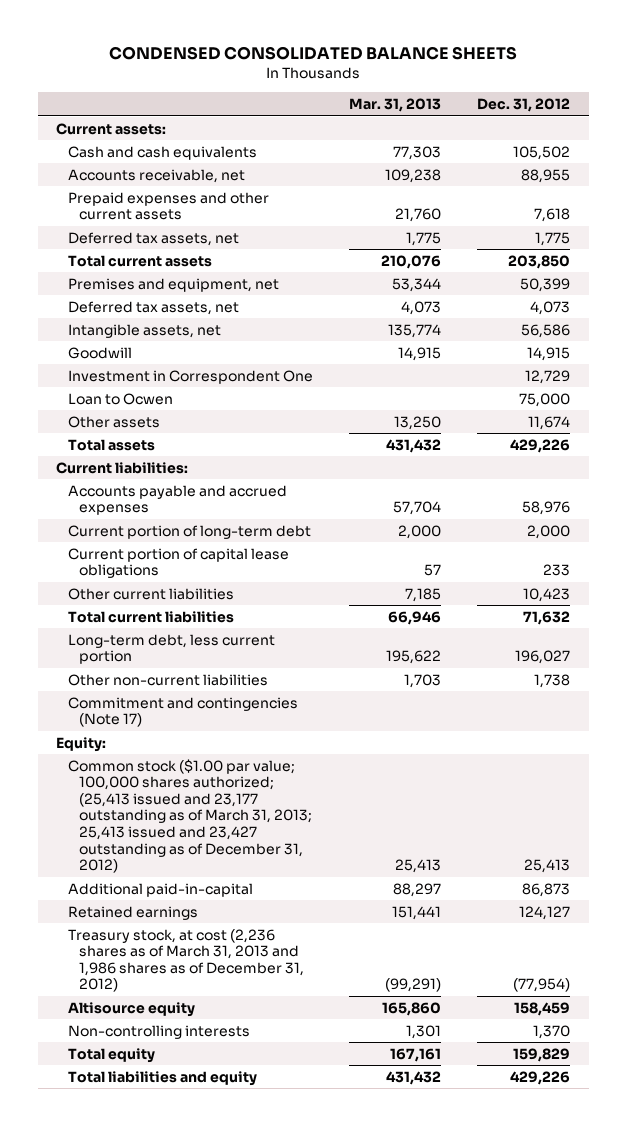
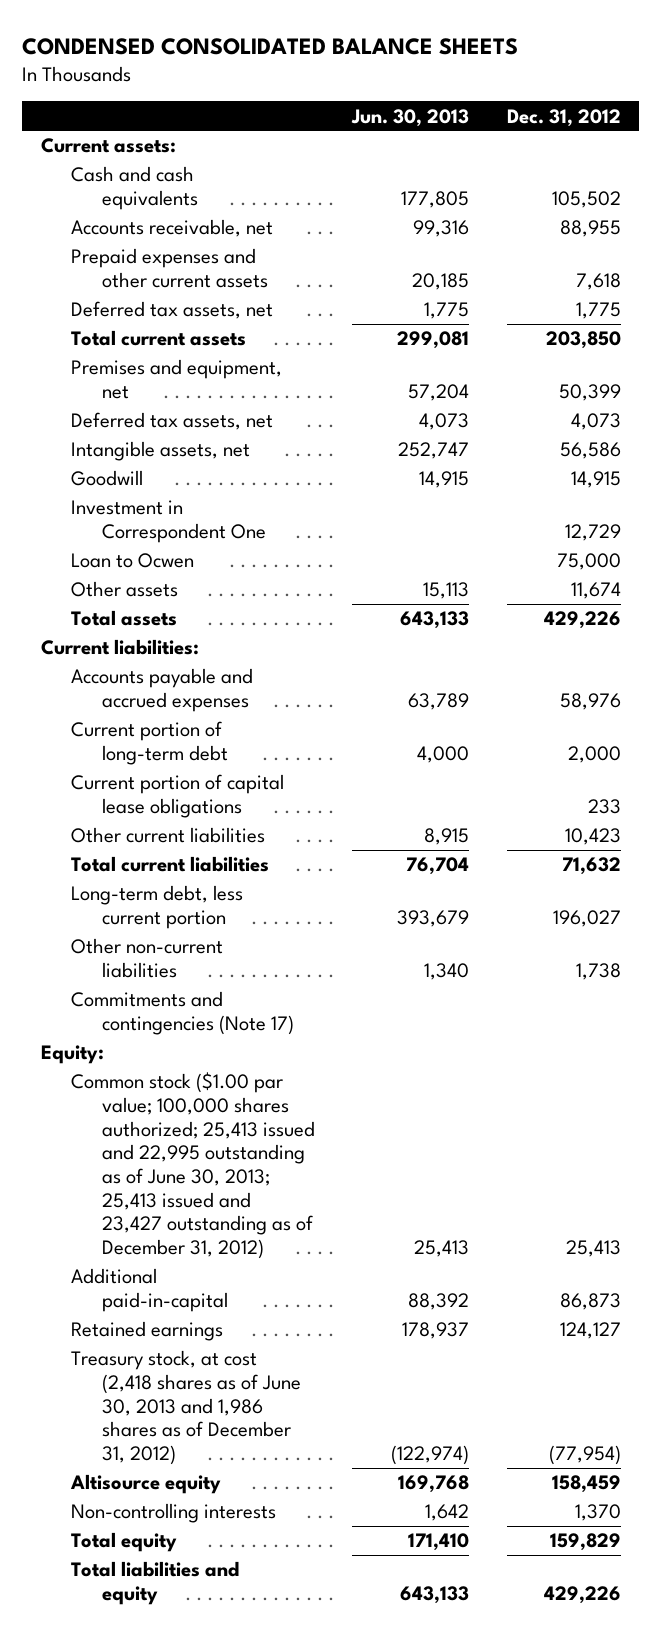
[348,98,441,113] Mar. 31, 2013 -> none
none -> [351,108,470,127] Jun. 30, 2013
[67,696,298,728] Commitment and contingencies (Note 17) -> [71,991,294,1035] Commitments and contingencies (Note 17)
[67,758,313,874] Common stock ($1.00 par value; 100,000 shares authorized; (25,413 issued and 23,177 outstanding as of March 31, 2013; 25,413 issued and 23,427 outstanding as of December 31, 2012) -> [71,1072,315,1260] Common stock ($1.00 par value; 100,000 shares authorized; 25,413 issued and 22,995 outstanding as of June 30, 2013; 25,413 issued and 23,427 outstanding as of December 31, 2012)
[67,928,305,993] Treasury stock, at cost (2,236 shares as of March 31, 2013 and 1,986 shares as of December 31, 2012) -> [71,1350,301,1465] Treasury stock, at cost (2,418 shares as of June 30, 2013 and 1,986 shares as of December 31, 2012)

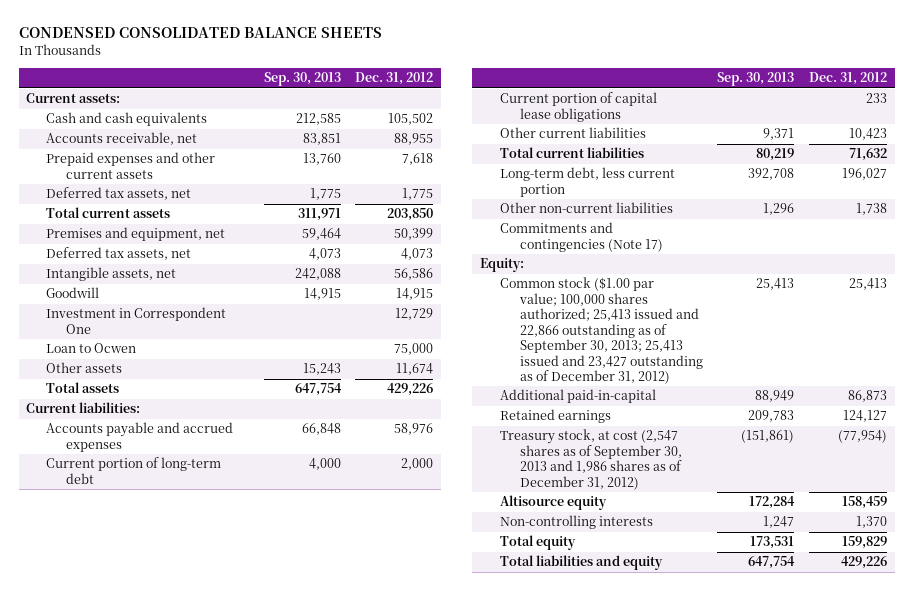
[351,108,470,127] Jun. 30, 2013 -> none
none -> [263,72,341,87] Sep. 30, 2013
[71,1072,315,1260] Common stock ($1.00 par value; 100,000 shares authorized; 25,413 issued and 22,995 outstanding as of June 30, 2013; 25,413 issued and 23,427 outstanding as of December 31, 2012) -> [499,277,703,385] Common stock ($1.00 par value; 100,000 shares authorized; 25,413 issued and 22,866 outstanding as of September 30, 2013; 25,413 issued and 23,427 outstanding as of December 31, 2012)
[71,1350,301,1465] Treasury stock, at cost (2,418 shares as of June 30, 2013 and 1,986 shares as of December 31, 2012) -> [499,429,682,490] Treasury stock, at cost (2,547 shares as of September 30, 2013 and 1,986 shares as of December 31, 2012)

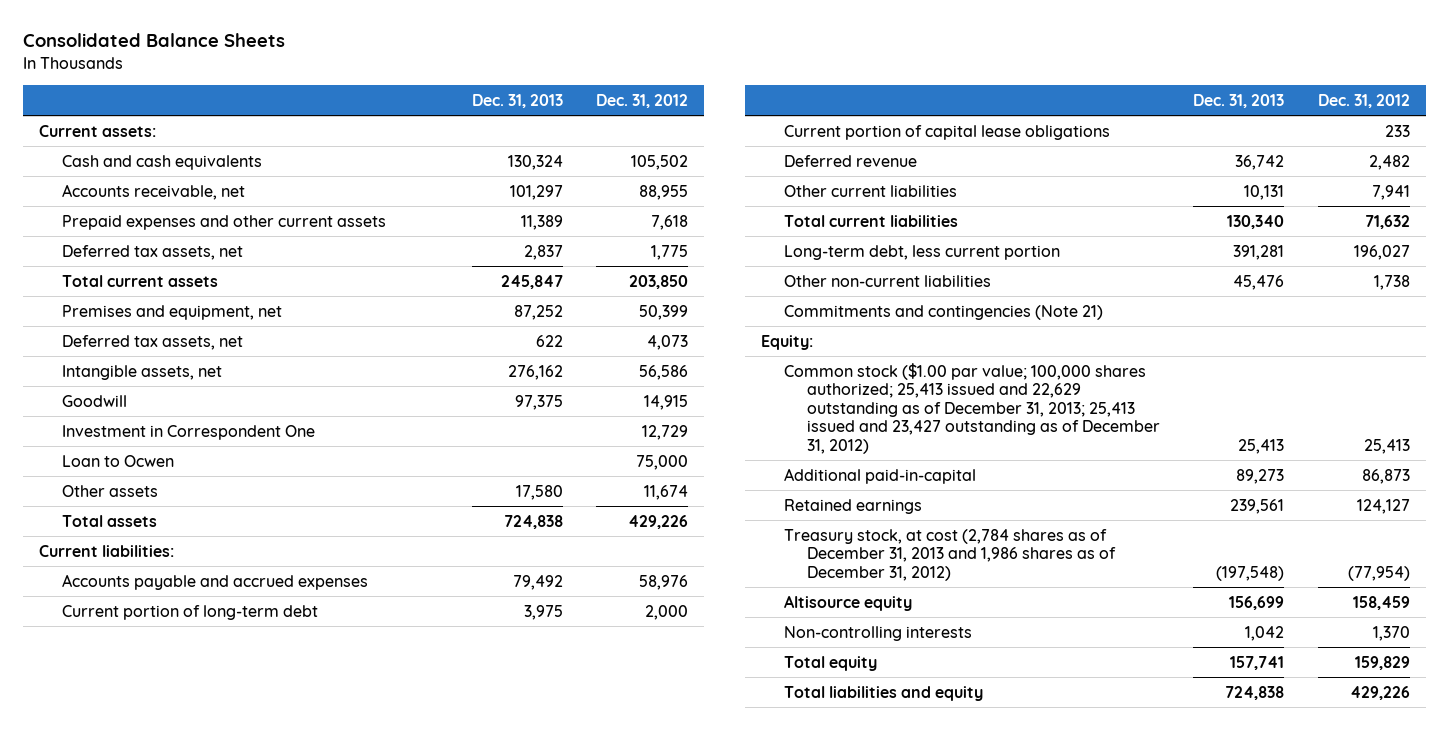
[18,27,382,39] CONDENSED CONSOLIDATED BALANCE SHEETS -> [22,33,285,48] Consolidated Balance Sheets
[263,72,341,87] Sep. 30, 2013 -> none
none -> [471,94,563,109] Dec. 31, 2013
none -> [784,154,918,167] Deferred revenue
[849,128,888,141] 10,423 -> [1371,184,1410,200] 7,941
[499,222,663,252] Commitments and contingencies (Note 17) -> [784,304,1104,320] Commitments and contingencies (Note 21)
[499,277,703,385] Common stock ($1.00 par value; 100,000 shares authorized; 25,413 issued and 22,866 outstanding as of September 30, 2013; 25,413 issued and 23,427 outstanding as of December 31, 2012) -> [784,362,1161,454] Common stock ($1.00 par value; 100,000 shares authorized; 25,413 issued and 22,629 outstanding as of December 31, 2013; 25,413 issued and 23,427 outstanding as of December 31, 2012)
[499,429,682,490] Treasury stock, at cost (2,547 shares as of September 30, 2013 and 1,986 shares as of December 31, 2012) -> [784,528,1117,581] Treasury stock, at cost (2,784 shares as of December 31, 2013 and 1,986 shares as of December 31, 2012)

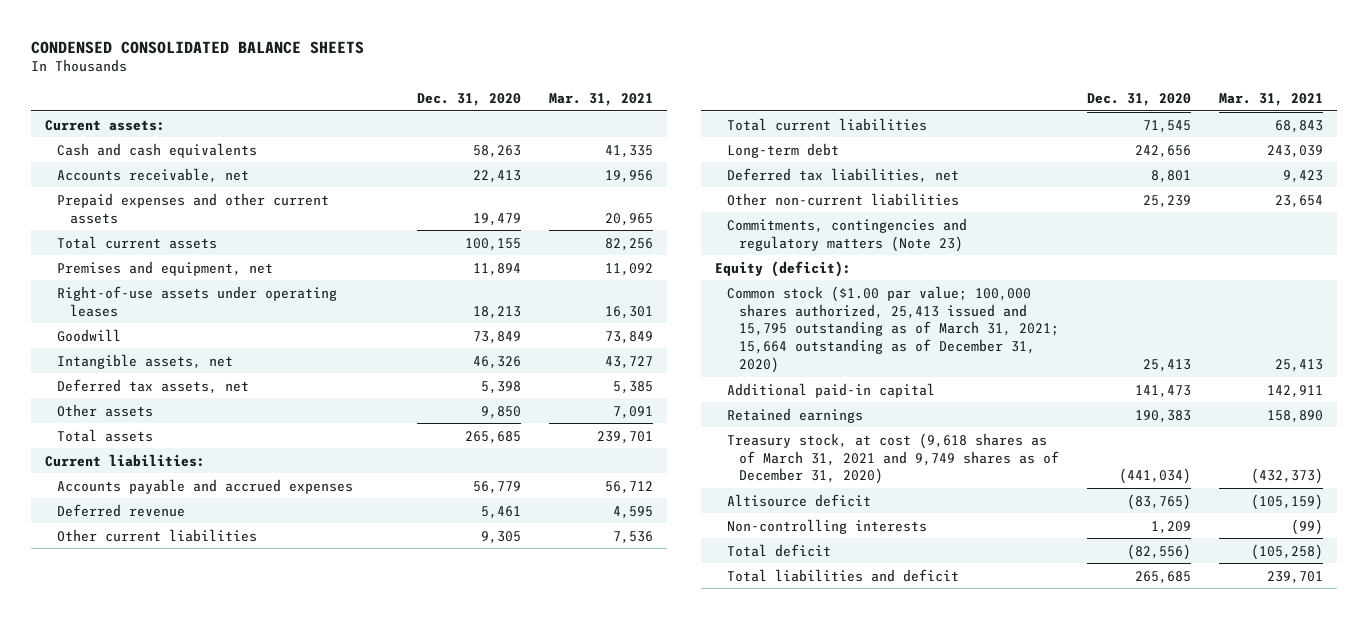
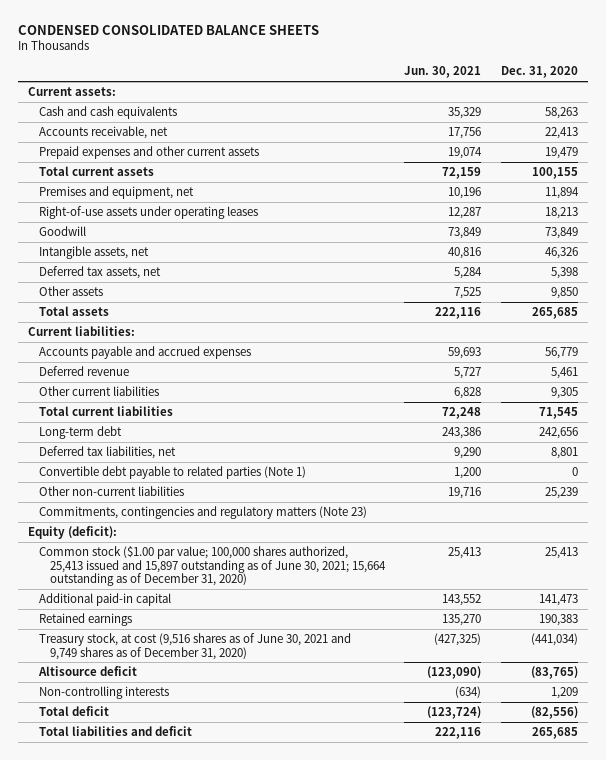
[548,92,653,106] Mar. 31, 2021 -> none
none -> [404,66,482,79] Jun. 30, 2021
none -> [38,465,306,479] Convertible debt payable to related parties (Note 1)
[727,285,1060,374] Common stock ($1.00 par value; 100,000 shares authorized, 25,413 issued and 15,795 outstanding as of March 31, 2021; 15,664 outstanding as of December 31, 2020) -> [38,545,386,587] Common stock ($1.00 par value; 100,000 shares authorized, 25,413 issued and 15,897 outstanding as of June 30, 2021; 15,664 outstanding as of December 31, 2020)
[727,432,1060,485] Treasury stock, at cost (9,618 shares as of March 31, 2021 and 9,749 shares as of December 31, 2020) -> [38,632,351,660] Treasury stock, at cost (9,516 shares as of June 30, 2021 and 9,749 shares as of December 31, 2020)

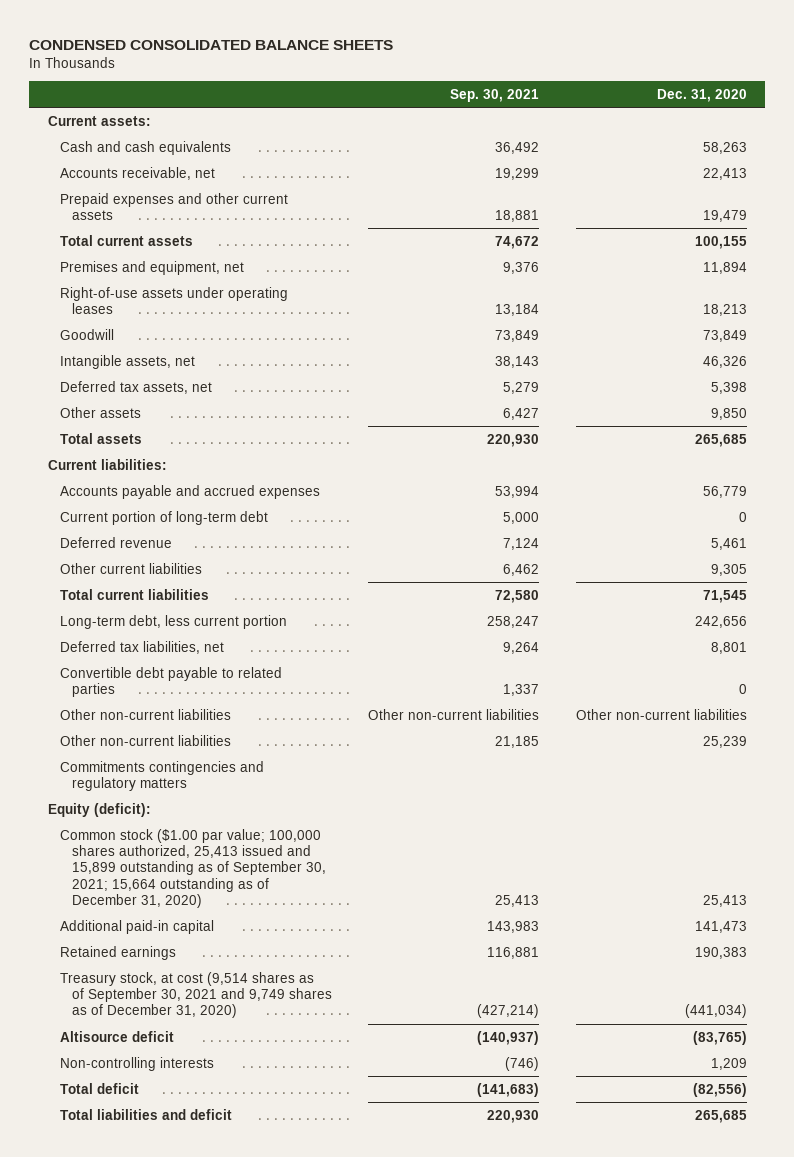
[404,66,482,79] Jun. 30, 2021 -> none
none -> [450,88,540,102] Sep. 30, 2021
none -> [59,510,268,525] Current portion of long-term debt
[38,425,122,439] Long-term debt -> [59,614,287,629] Long-term debt, less current portion
[38,465,306,479] Convertible debt payable to related parties (Note 1) -> [59,666,282,697] Convertible debt payable to related parties
none -> [59,708,231,720] Other non-current liabilities
[38,505,367,519] Commitments, contingencies and regulatory matters (Note 23) -> [59,760,264,791] Commitments contingencies and regulatory matters
[38,545,386,587] Common stock ($1.00 par value; 100,000 shares authorized, 25,413 issued and 15,897 outstanding as of June 30, 2021; 15,664 outstanding as of December 31, 2020) -> [59,828,327,908] Common stock ($1.00 par value; 100,000 shares authorized, 25,413 issued and 15,899 outstanding as of September 30, 2021; 15,664 outstanding as of December 31, 2020)
[38,632,351,660] Treasury stock, at cost (9,516 shares as of June 30, 2021 and 9,749 shares as of December 31, 2020) -> [59,971,333,1019] Treasury stock, at cost (9,514 shares as of September 30, 2021 and 9,749 shares as of December 31, 2020)

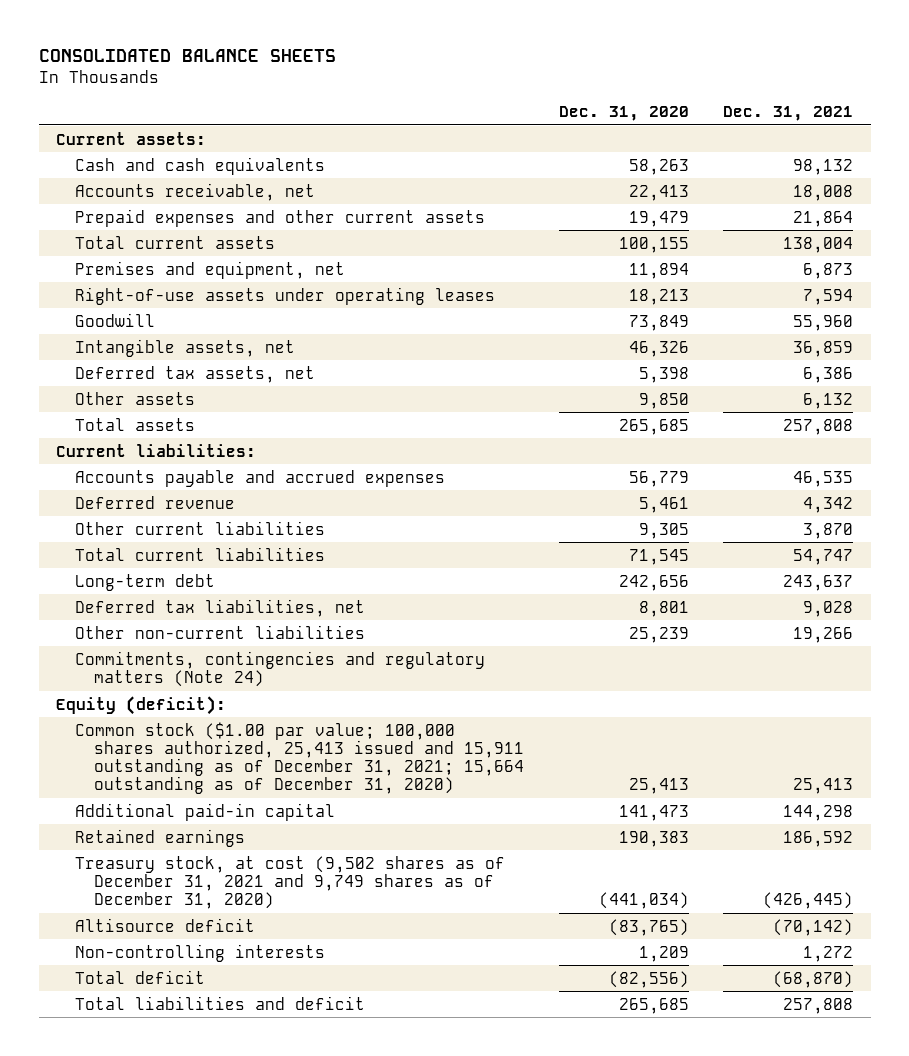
[29,39,394,50] CONDENSED CONSOLIDATED BALANCE SHEETS -> [38,49,336,63] CONSOLIDATED BALANCE SHEETS
[450,88,540,102] Sep. 30, 2021 -> none
none -> [723,105,854,121] Dec. 31, 2021
[59,510,268,525] Current portion of long-term debt -> none
[59,614,287,629] Long-term debt, less current portion -> [75,573,216,591] Long-term debt
[59,666,282,697] Convertible debt payable to related parties -> none
[59,708,231,720] Other non-current liabilities -> none
[59,760,264,791] Commitments contingencies and regulatory matters -> [75,650,486,687] Commitments, contingencies and regulatory matters (Note 24)
[59,828,327,908] Common stock ($1.00 par value; 100,000 shares authorized, 25,413 issued and 15,899 outstanding as of September 30, 2021; 15,664 outstanding as of December 31, 2020) -> [75,721,525,795] Common stock ($1.00 par value; 100,000 shares authorized, 25,413 issued and 15,911 outstanding as of December 31, 2021; 15,664 outstanding as of December 31, 2020)
[59,971,333,1019] Treasury stock, at cost (9,514 shares as of September 30, 2021 and 9,749 shares as of December 31, 2020) -> [75,855,506,909] Treasury stock, at cost (9,502 shares as of December 31, 2021 and 9,749 shares as of December 31, 2020)

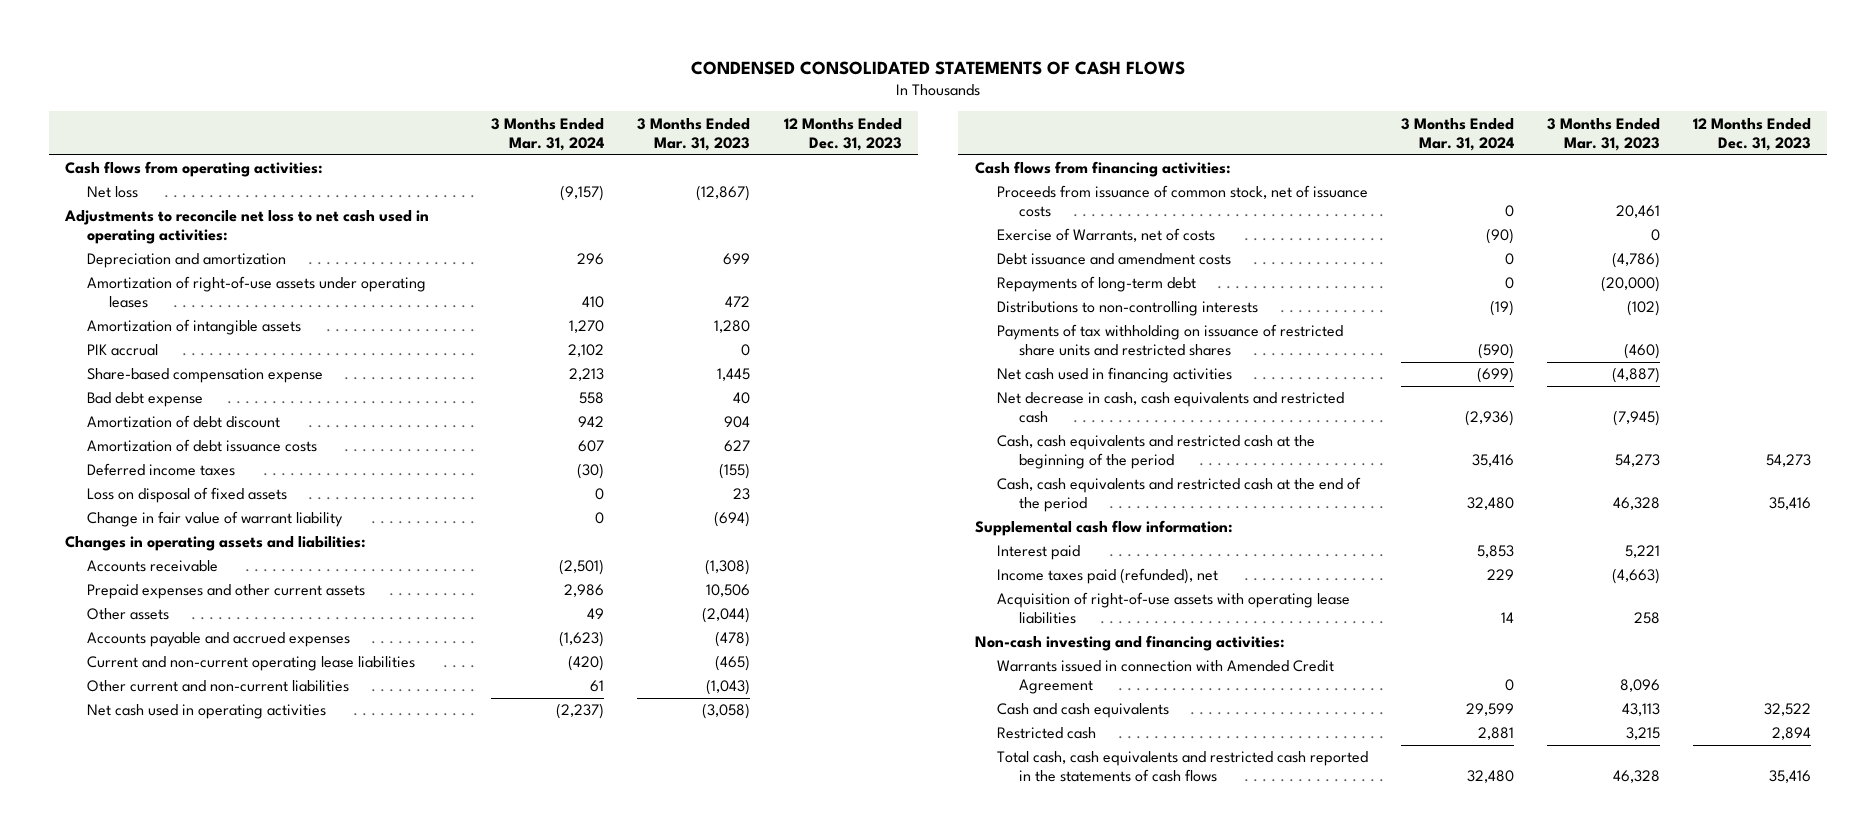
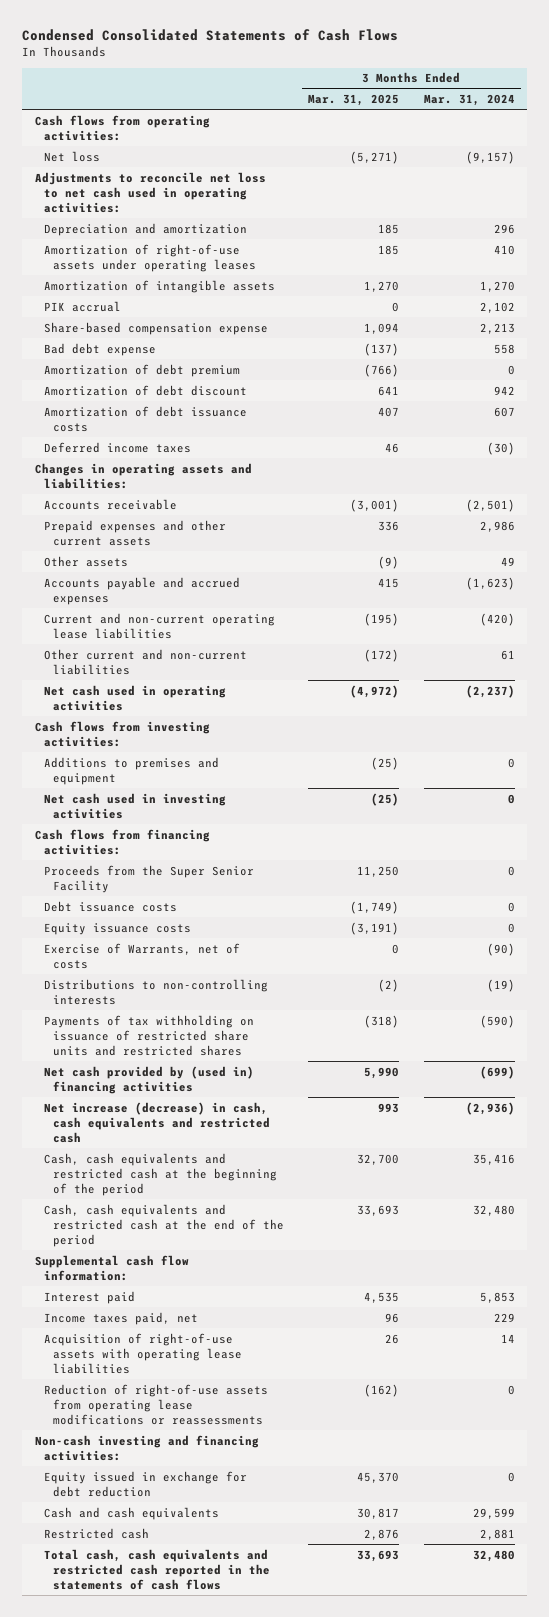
[691,60,1186,75] CONDENSED CONSOLIDATED STATEMENTS OF CASH FLOWS -> [22,29,399,42] Condensed Consolidated Statements of Cash Flows
[637,117,751,151] 3 Months Ended Mar. 31, 2023 -> none
[783,117,902,151] 12 Months Ended Dec. 31, 2023 -> none
none -> [308,94,400,107] Mar. 31, 2025
none -> [43,363,240,377] Amortization of debt premium
[87,487,288,504] Loss on disposal of fixed assets -> none
[87,511,344,528] Change in fair value of warrant liability -> none
none -> [34,720,210,747] Cash flows from investing activities:
none -> [43,756,219,785] Additions to premises and equipment
none -> [43,792,226,819] Net cash used in investing activities
[996,185,1368,218] Proceeds from issuance of common stock, net of issuance costs -> none
none -> [43,864,254,893] Proceeds from the Super Senior Facility
none -> [43,900,177,912] Debt issuance costs
none -> [43,922,191,935] Equity issuance costs
[996,253,1231,266] Debt issuance and amendment costs -> none
[996,276,1196,293] Repayments of long-term debt -> none
[996,367,1232,384] Net cash used in financing activities -> [43,1065,254,1094] Net cash provided by (used in) financing activities
[996,392,1344,424] Net decrease in cash, cash equivalents and restricted cash -> [43,1101,270,1143] Net increase (decrease) in cash, cash equivalents and restricted cash
[996,568,1218,585] Income taxes paid (refunded), net -> [43,1311,198,1325] Income taxes paid, net
none -> [43,1383,268,1425] Reduction of right-of-use assets from operating lease modifications or reassessments
[996,660,1334,695] Warrants issued in connection with Amended Credit Agreement -> none
none -> [43,1470,247,1497] Equity issued in exchange for debt reduction

